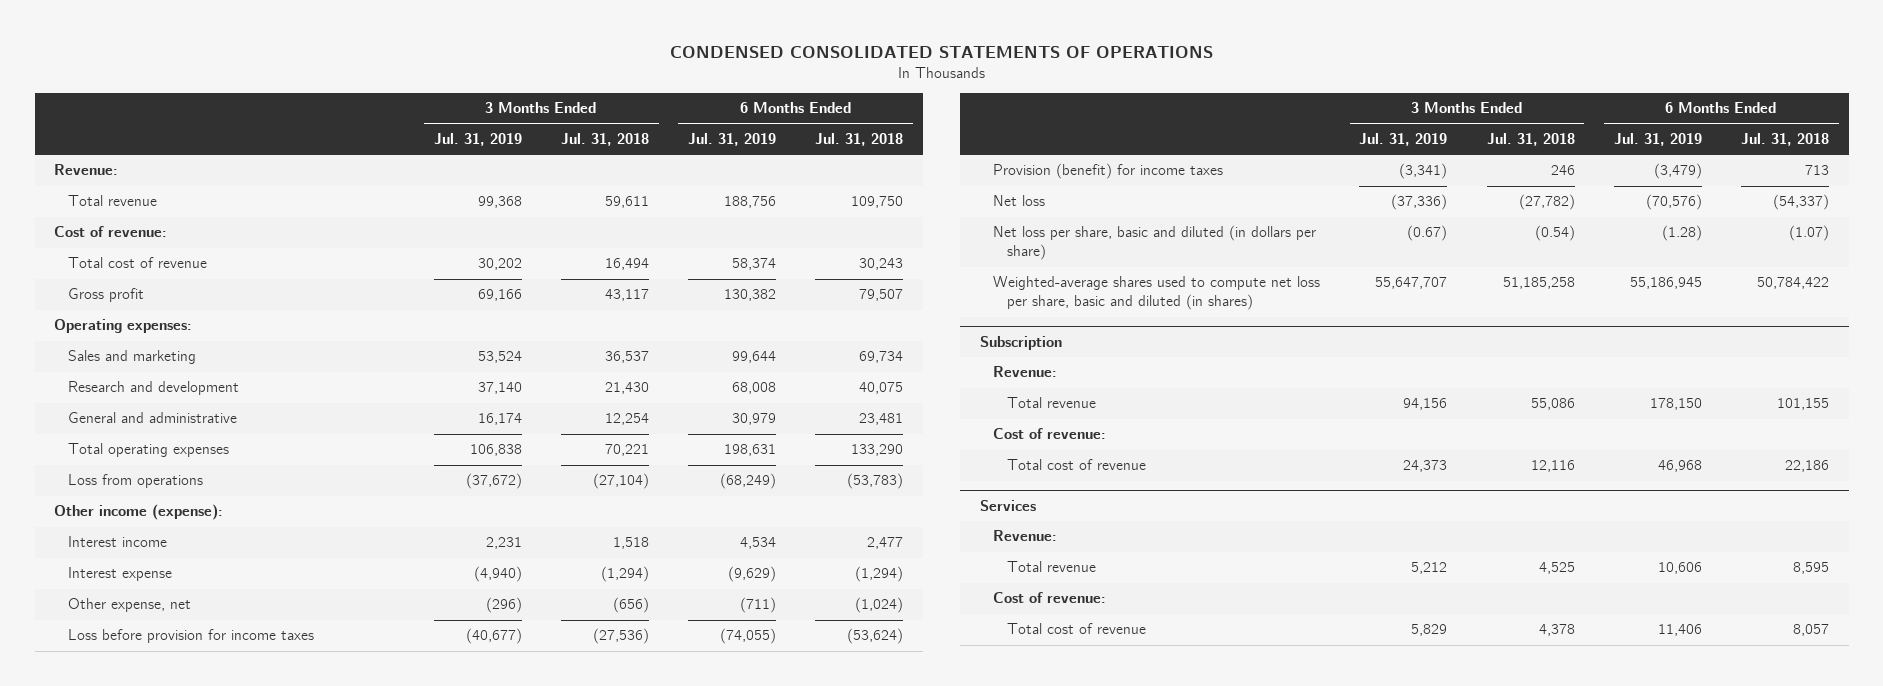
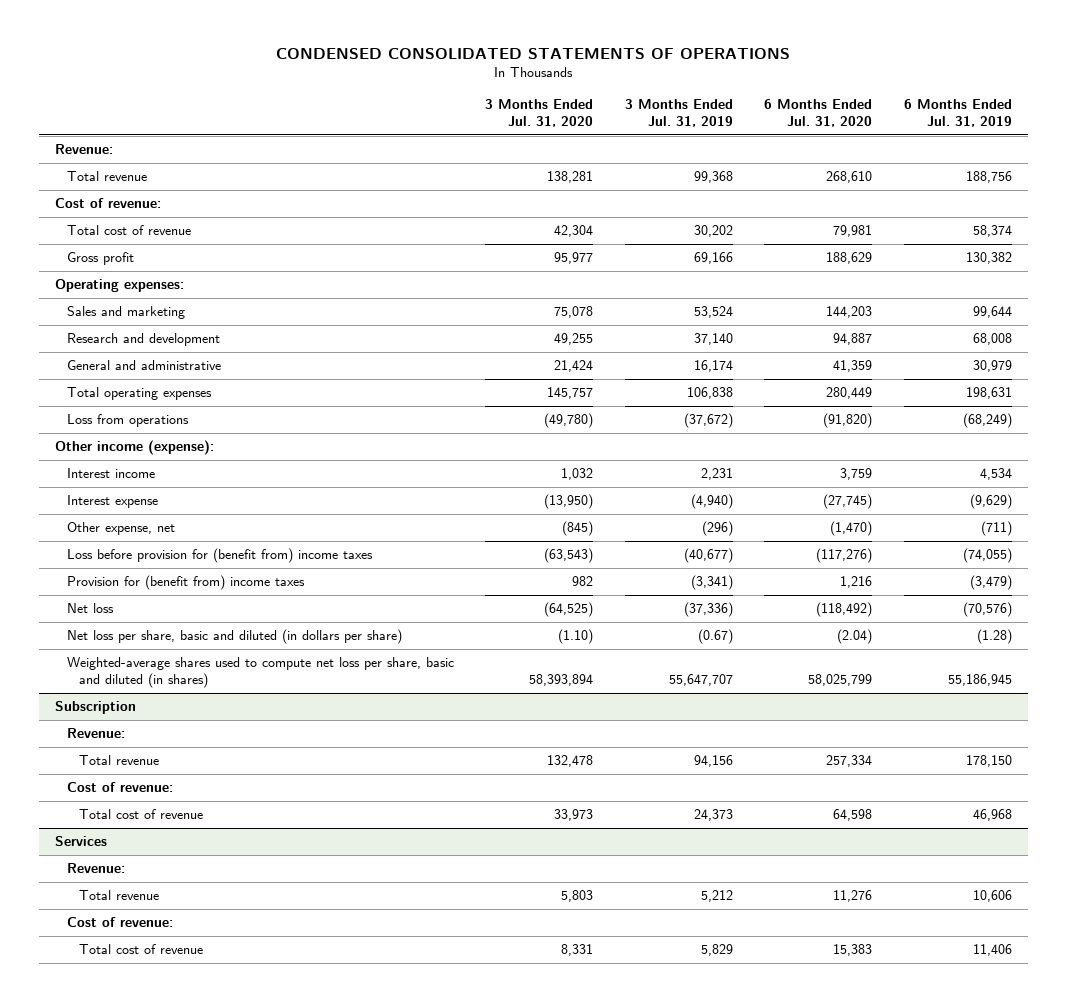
[561,133,650,147] Jul. 31, 2018 -> none
[815,133,904,147] Jul. 31, 2018 -> none
none -> [485,98,594,128] 3 Months Ended Jul. 31, 2020
none -> [764,98,873,128] 6 Months Ended Jul. 31, 2020
[67,629,314,644] Loss before provision for income taxes -> [66,548,373,564] Loss before provision for (benefit from) income taxes
[993,163,1224,180] Provision (benefit) for income taxes -> [66,575,305,591] Provision for (benefit from) income taxes

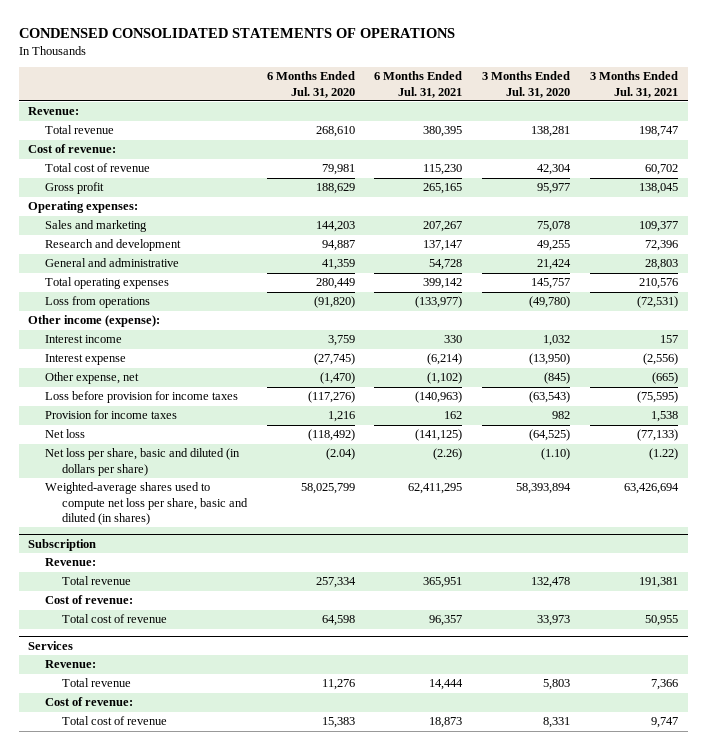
[624,98,733,128] 3 Months Ended Jul. 31, 2019 -> none
[903,98,1012,128] 6 Months Ended Jul. 31, 2019 -> none
none -> [374,71,463,98] 6 Months Ended Jul. 31, 2021
none -> [590,71,679,98] 3 Months Ended Jul. 31, 2021
[66,548,373,564] Loss before provision for (benefit from) income taxes -> [45,391,239,404] Loss before provision for income taxes
[66,575,305,591] Provision for (benefit from) income taxes -> [45,410,178,420] Provision for income taxes

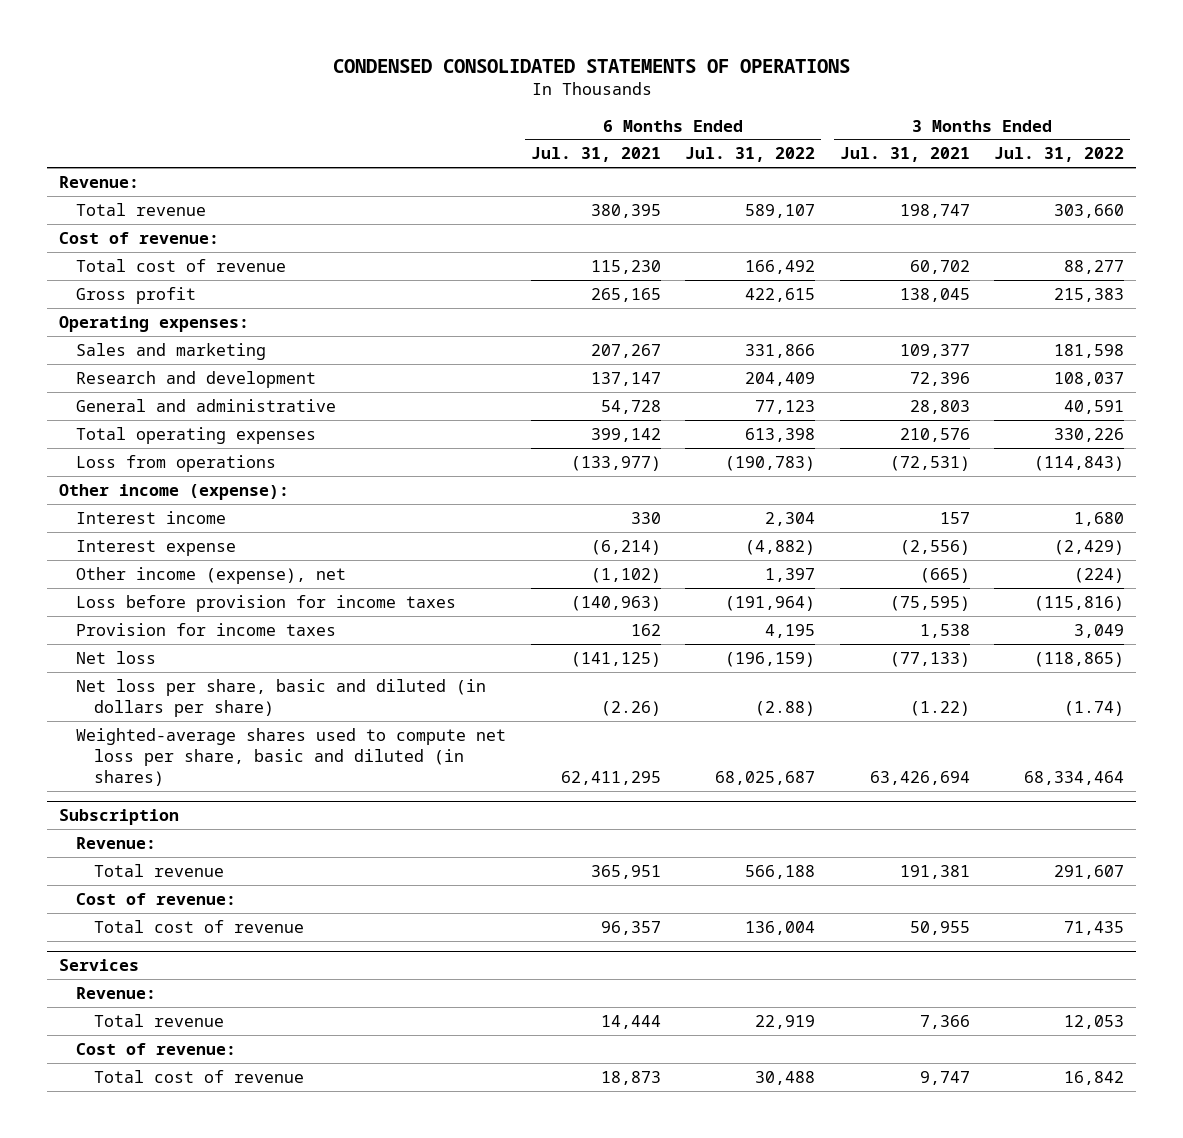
[266,71,355,98] 6 Months Ended Jul. 31, 2020 -> none
[482,71,571,98] 3 Months Ended Jul. 31, 2020 -> none
none -> [685,147,816,163] Jul. 31, 2022
none -> [994,147,1125,163] Jul. 31, 2022
[45,372,140,385] Other expense, net -> [76,566,347,584] Other income (expense), net

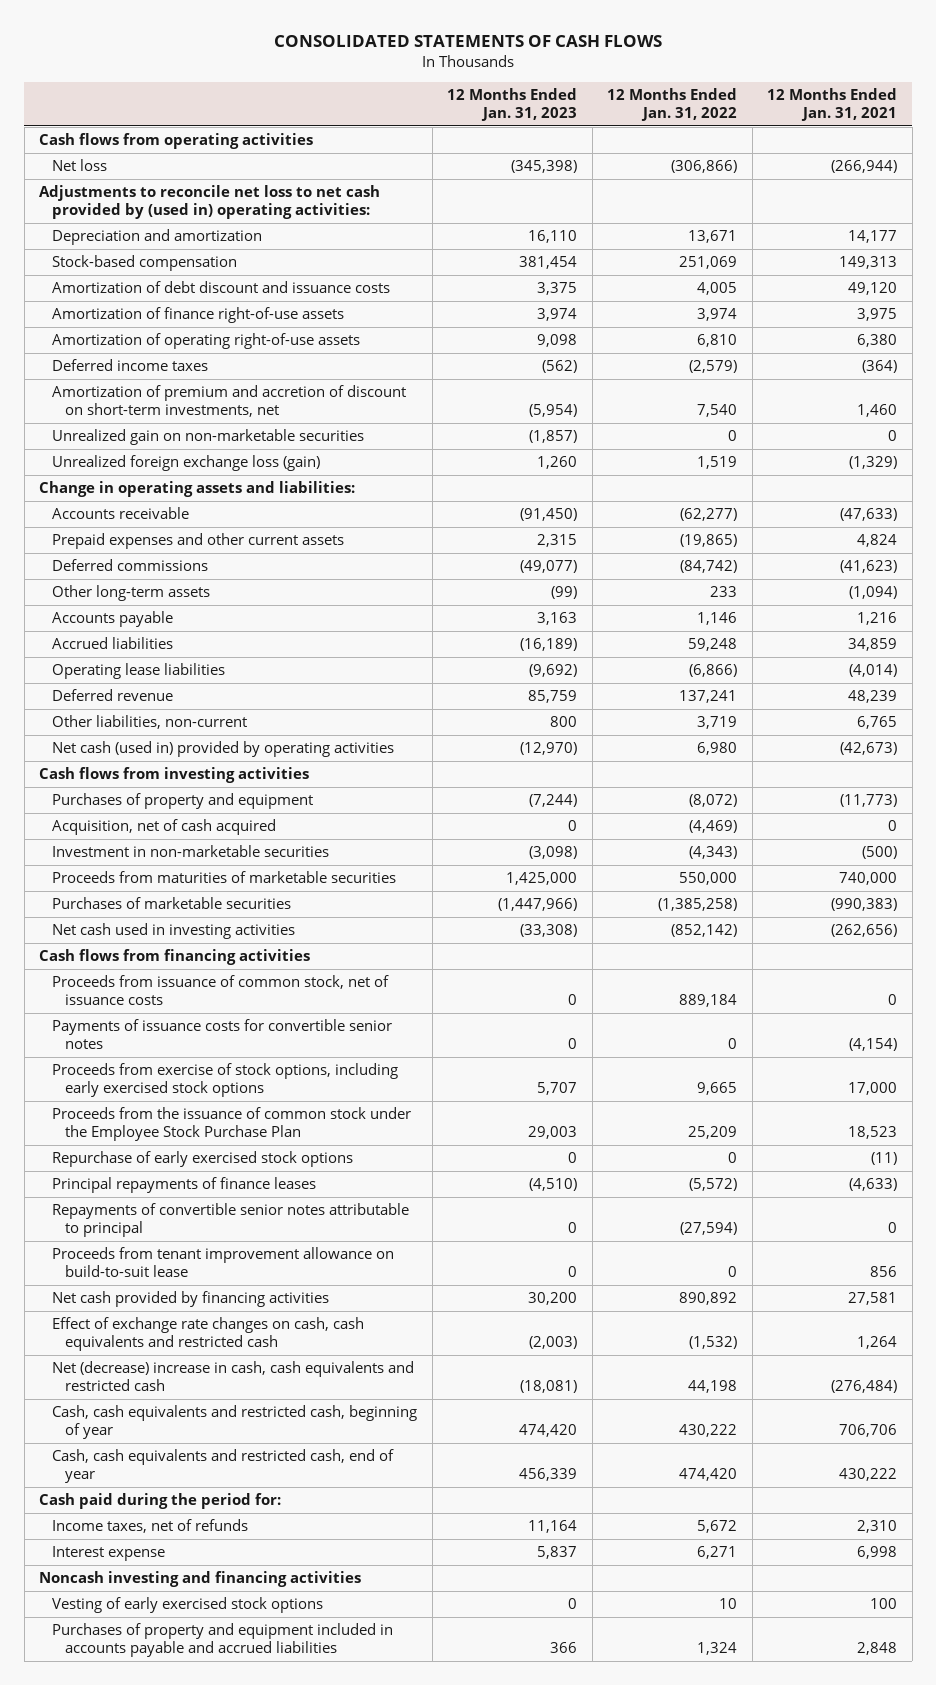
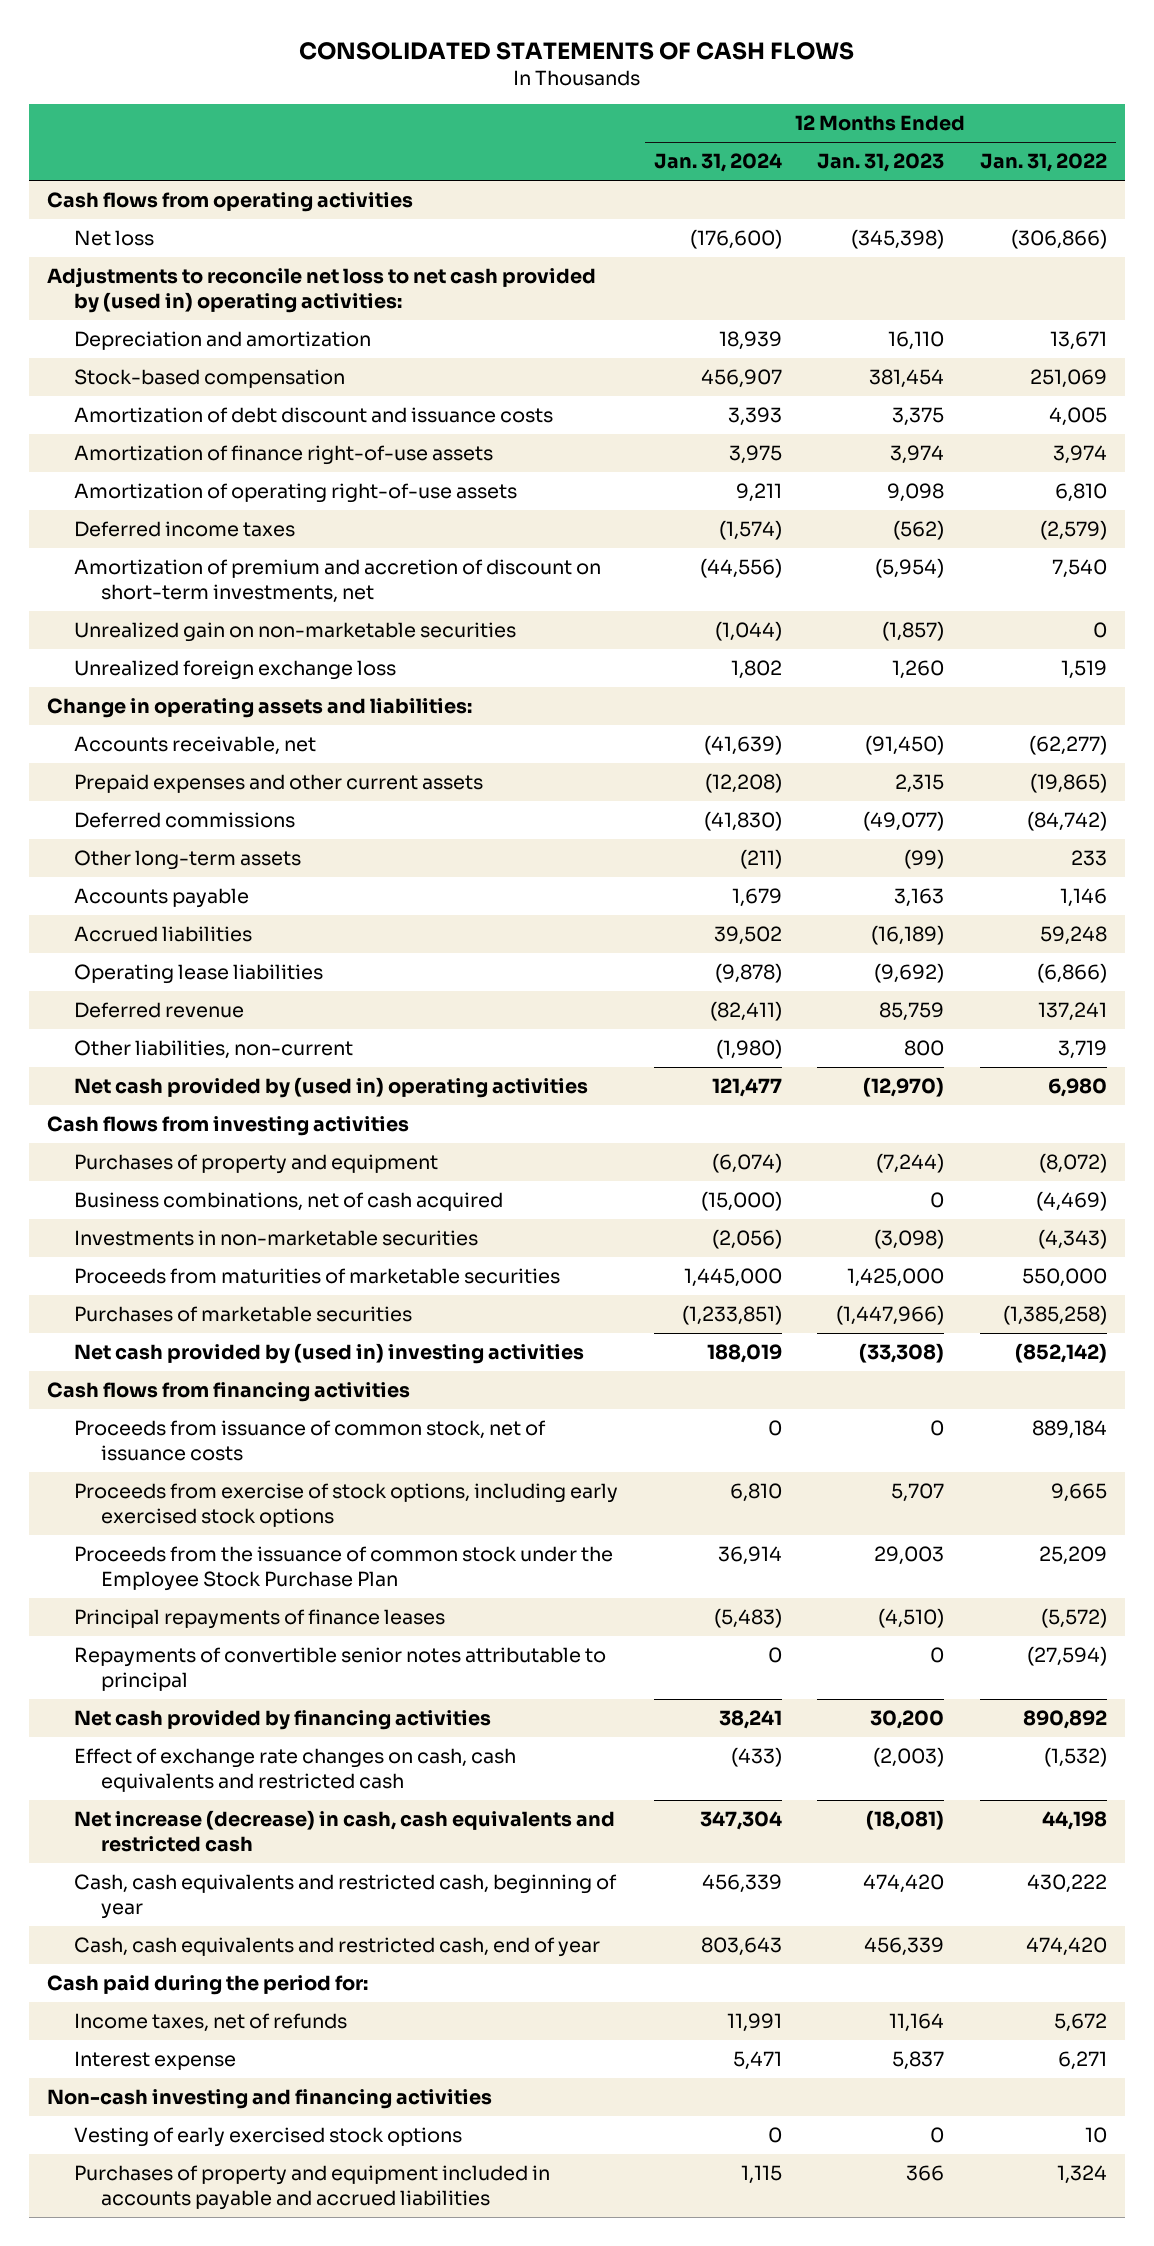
[767,87,898,122] 12 Months Ended Jan. 31, 2021 -> none
none -> [653,153,782,173] Jan. 31, 2024
[52,455,321,472] Unrealized foreign exchange loss (gain) -> [73,660,396,681] Unrealized foreign exchange loss
[52,507,190,520] Accounts receivable -> [73,736,316,756] Accounts receivable, net
[52,741,395,758] Net cash (used in) provided by operating activities -> [73,1077,588,1099] Net cash provided by (used in) operating activities
[52,819,277,836] Acquisition, net of cash acquired -> [73,1192,503,1212] Business combinations, net of cash acquired
[52,845,330,858] Investment in non-marketable securities -> [73,1230,478,1247] Investments in non-marketable securities
[52,923,296,940] Net cash used in investing activities -> [73,1343,584,1365] Net cash provided by (used in) investing activities
[52,1019,393,1050] Payments of issuance costs for convertible senior notes -> none
[52,1151,354,1168] Repurchase of early exercised stock options -> none
[52,1247,395,1278] Proceeds from tenant improvement allowance on build-to-suit lease -> none
[52,1361,415,1392] Net (decrease) increase in cash, cash equivalents and restricted cash -> [73,1810,615,1852] Net increase (decrease) in cash, cash equivalents and restricted cash
[39,1571,362,1588] Noncash investing and financing activities -> [46,2089,492,2110] Non-cash investing and financing activities

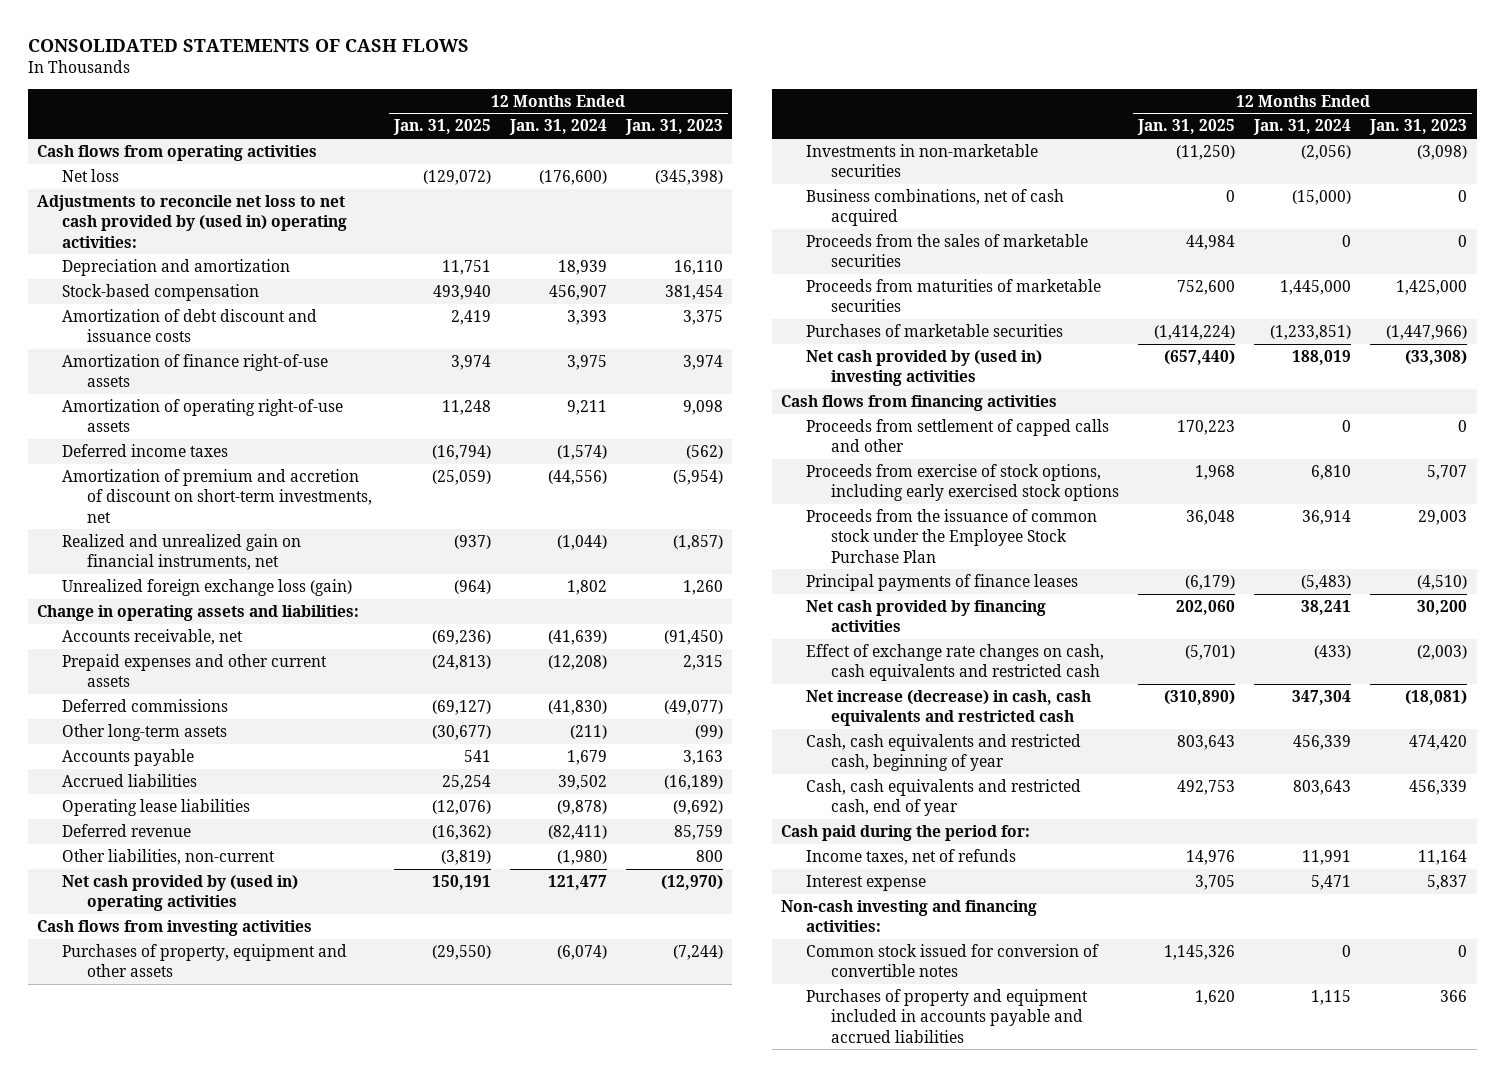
[980,153,1108,173] Jan. 31, 2022 -> none
none -> [392,119,491,136] Jan. 31, 2025
[73,622,516,643] Unrealized gain on non-marketable securities -> [61,533,301,571] Realized and unrealized gain on financial instruments, net
[73,660,396,681] Unrealized foreign exchange loss -> [61,578,352,596] Unrealized foreign exchange loss (gain)
[73,1154,438,1175] Purchases of property and equipment -> [61,943,347,978] Purchases of property, equipment and other assets
[73,1192,503,1212] Business combinations, net of cash acquired -> [806,188,1065,227] Business combinations, net of cash acquired
none -> [806,233,1089,268] Proceeds from the sales of marketable securities
[73,1420,546,1461] Proceeds from issuance of common stock, net of issuance costs -> none
none -> [806,418,1110,453] Proceeds from settlement of capped calls and other
[73,1647,606,1691] Repayments of convertible senior notes attributable to principal -> none
[73,1609,445,1630] Principal repayments of finance leases -> [806,573,1079,591] Principal payments of finance leases
[73,2127,462,2148] Vesting of early exercised stock options -> none
[46,2089,492,2110] Non-cash investing and financing activities -> [781,899,1038,933] Non-cash investing and financing activities:
none -> [806,943,1100,978] Common stock issued for conversion of convertible notes

